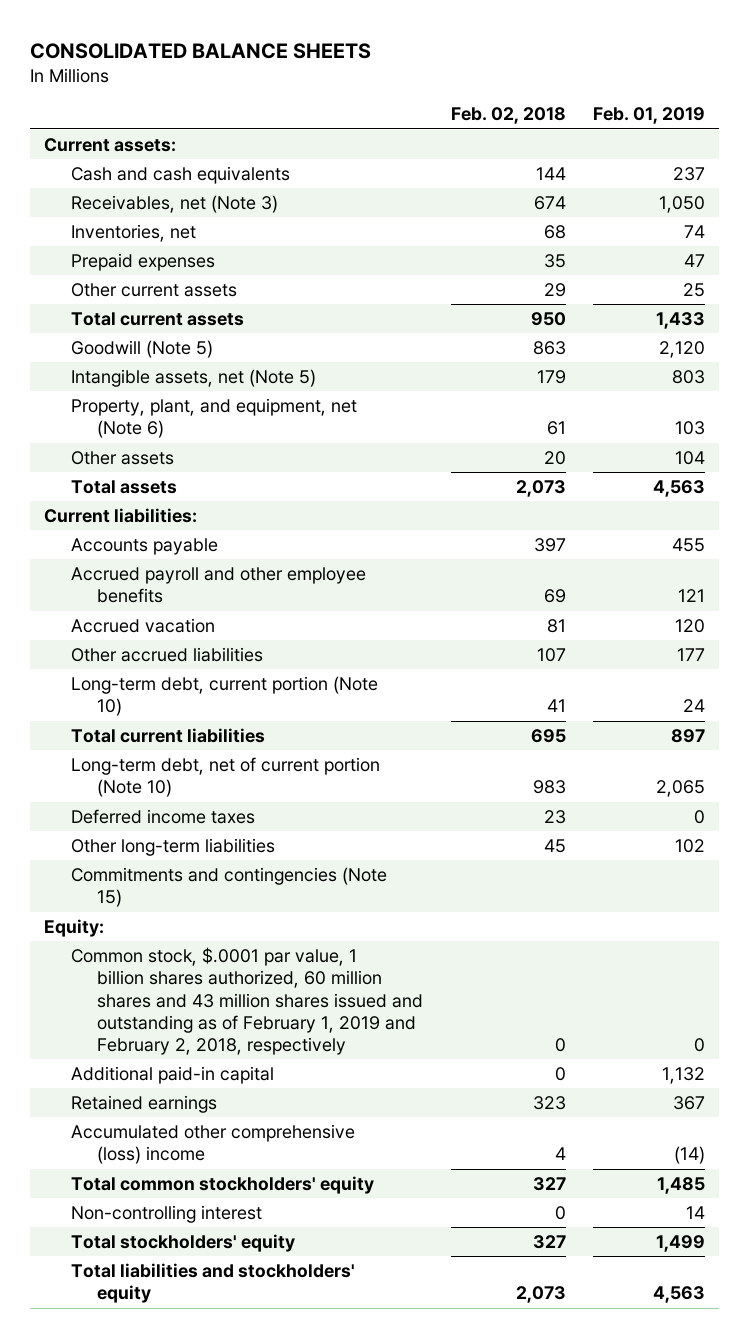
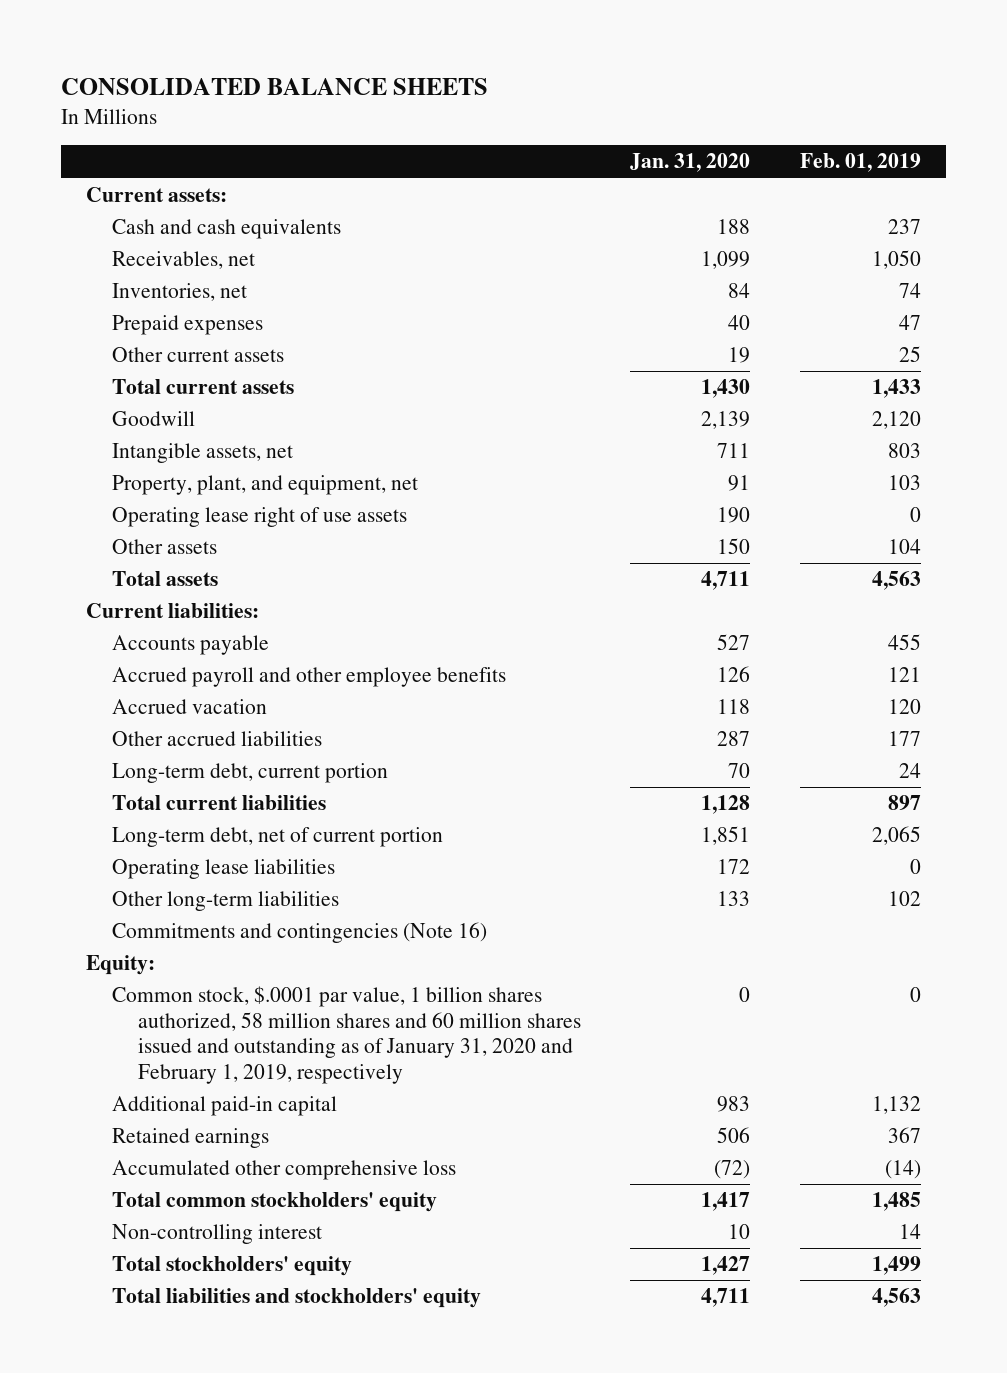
[450,107,566,125] Feb. 02, 2018 -> none
none -> [630,153,751,173] Jan. 31, 2020
[70,194,278,213] Receivables, net (Note 3) -> [111,251,255,270] Receivables, net
[70,339,213,358] Goodwill (Note 5) -> [111,411,195,427] Goodwill
[70,368,316,387] Intangible assets, net (Note 5) -> [111,443,293,464] Intangible assets, net
[70,397,357,439] Property, plant, and equipment, net (Note 6) -> [111,475,418,496] Property, plant, and equipment, net
none -> [111,507,407,528] Operating lease right of use assets
[70,675,378,717] Long-term debt, current portion (Note 10) -> [111,763,388,784] Long-term debt, current portion
[70,808,255,824] Deferred income taxes -> none
[70,756,380,798] Long-term debt, net of current portion (Note 10) -> [111,827,443,848] Long-term debt, net of current portion
none -> [111,859,335,880] Operating lease liabilities
[70,866,387,908] Commitments and contingencies (Note 15) -> [111,922,487,944] Commitments and contingencies (Note 16)
[70,946,424,1056] Common stock, $.0001 par value, 1 billion shares authorized, 60 million shares and 43 million shares issued and outstanding as of February 1, 2019 and February 2, 2018, respectively -> [111,986,581,1084] Common stock, $.0001 par value, 1 billion shares authorized, 58 million shares and 60 million shares issued and outstanding as of January 31, 2020 and February 1, 2019, respectively
[70,1123,355,1165] Accumulated other comprehensive (loss) income -> [111,1160,456,1181] Accumulated other comprehensive loss

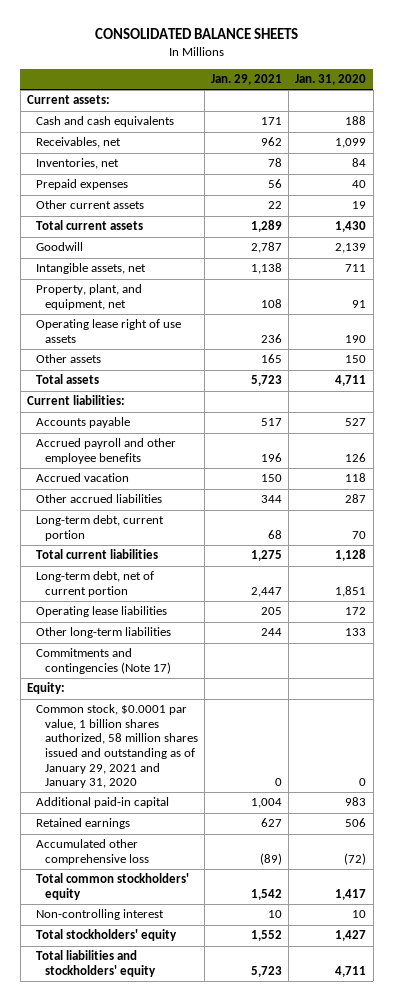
[800,153,922,173] Feb. 01, 2019 -> none
none -> [211,74,283,86] Jan. 29, 2021
[111,922,487,944] Commitments and contingencies (Note 16) -> [35,648,171,674] Commitments and contingencies (Note 17)
[111,986,581,1084] Common stock, $.0001 par value, 1 billion shares authorized, 58 million shares and 60 million shares issued and outstanding as of January 31, 2020 and February 1, 2019, respectively -> [35,704,198,789] Common stock, $0.0001 par value, 1 billion shares authorized, 58 million shares issued and outstanding as of January 29, 2021 and January 31, 2020

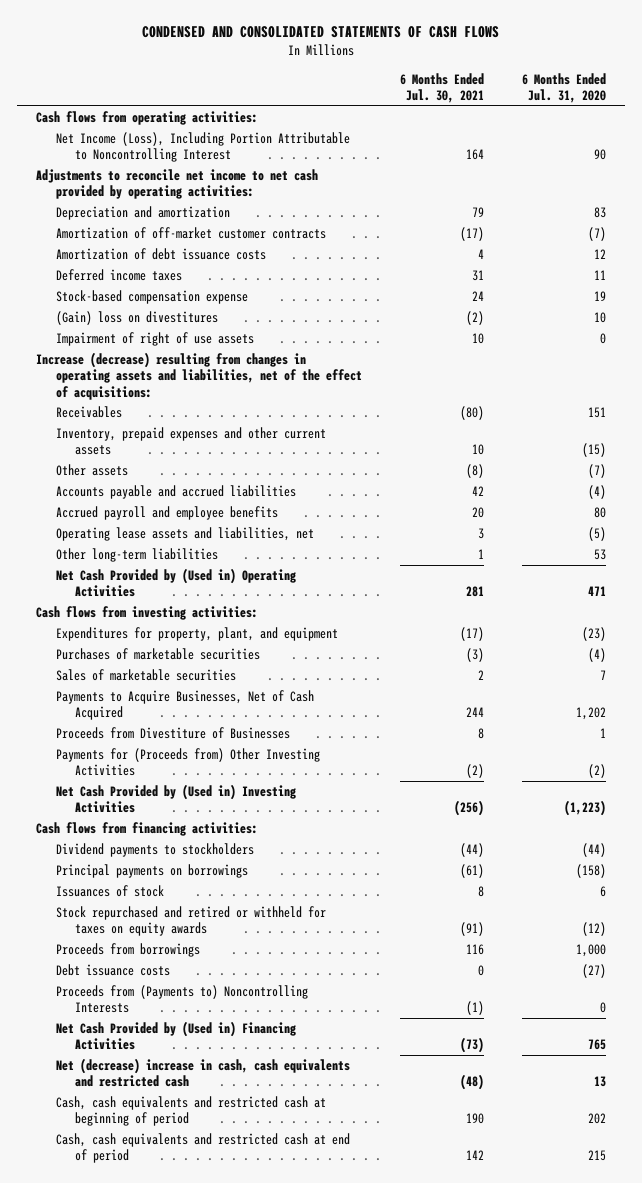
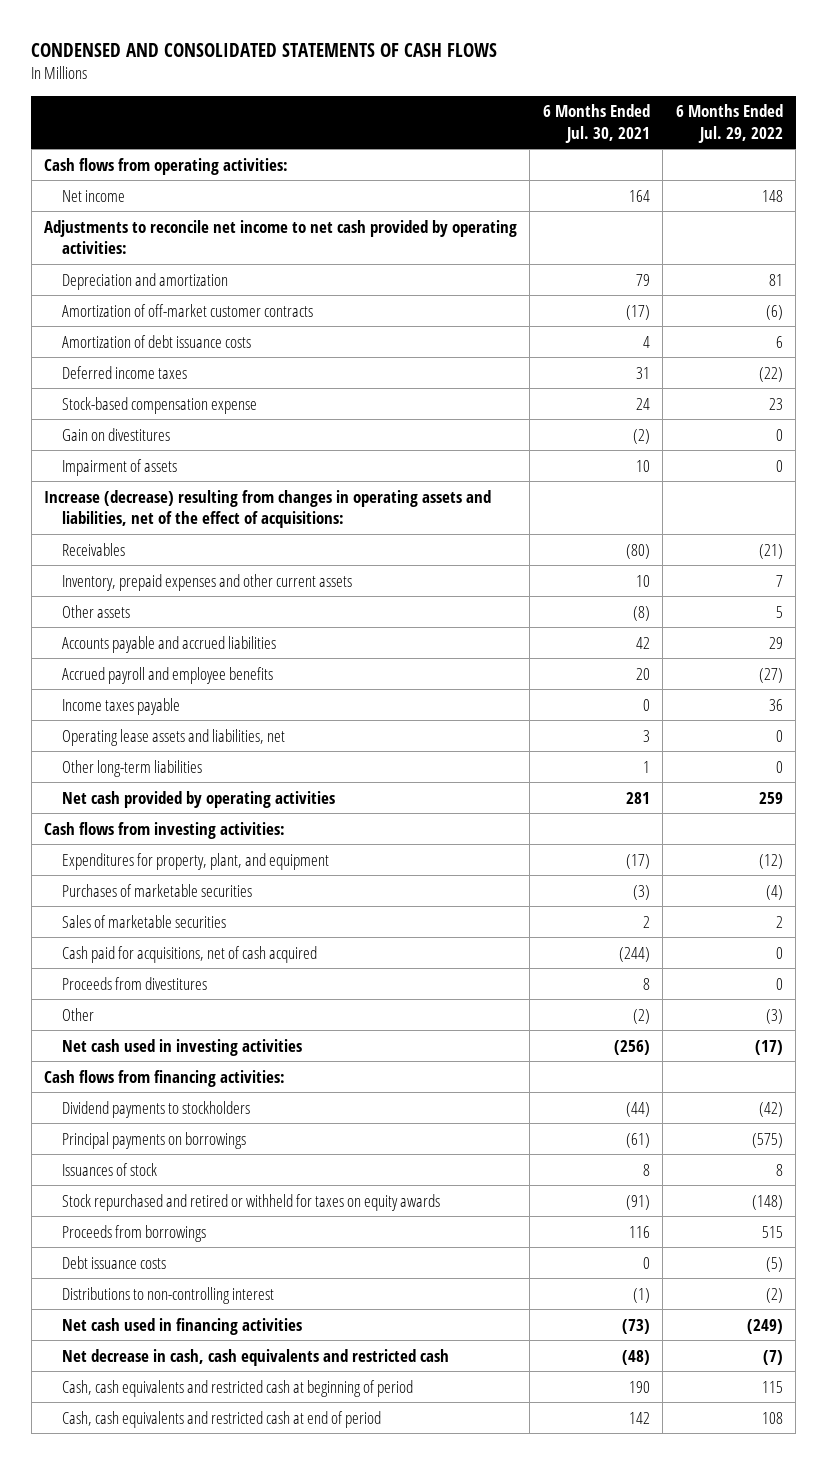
[522,72,607,103] 6 Months Ended Jul. 31, 2020 -> none
none -> [675,104,783,143] 6 Months Ended Jul. 29, 2022
[55,132,350,163] Net Income (Loss), Including Portion Attributable to Noncontrolling Interest -> [61,189,125,202] Net income
[55,311,218,326] (Gain) loss on divestitures -> [61,427,170,441] Gain on divestitures
[55,332,254,347] Impairment of right of use assets -> [61,458,177,476] Impairment of assets
none -> [61,697,180,715] Income taxes payable
[55,568,296,598] Net Cash Provided by (Used in) Operating Activities -> [61,790,335,808] Net cash provided by operating activities
[55,690,314,721] Payments to Acquire Businesses, Net of Cash Acquired -> [61,945,317,963] Cash paid for acquisitions, net of cash acquired
[465,707,484,718] 244 -> [618,946,650,962] (244)
[55,727,290,740] Proceeds from Divestiture of Businesses -> [61,976,207,990] Proceeds from divestitures
[55,748,320,777] Payments for (Proceeds from) Other Investing Activities -> [61,1007,94,1021] Other
[55,784,296,814] Net Cash Provided by (Used in) Investing Activities -> [61,1038,302,1056] Net cash used in investing activities
[55,985,308,1014] Proceeds from (Payments to) Noncontrolling Interests -> [61,1286,274,1304] Distributions to non-controlling interest
[55,1021,296,1051] Net Cash Provided by (Used in) Financing Activities -> [61,1317,302,1335] Net cash used in financing activities
[55,1058,350,1088] Net (decrease) increase in cash, cash equivalents and restricted cash -> [61,1348,449,1366] Net decrease in cash, cash equivalents and restricted cash

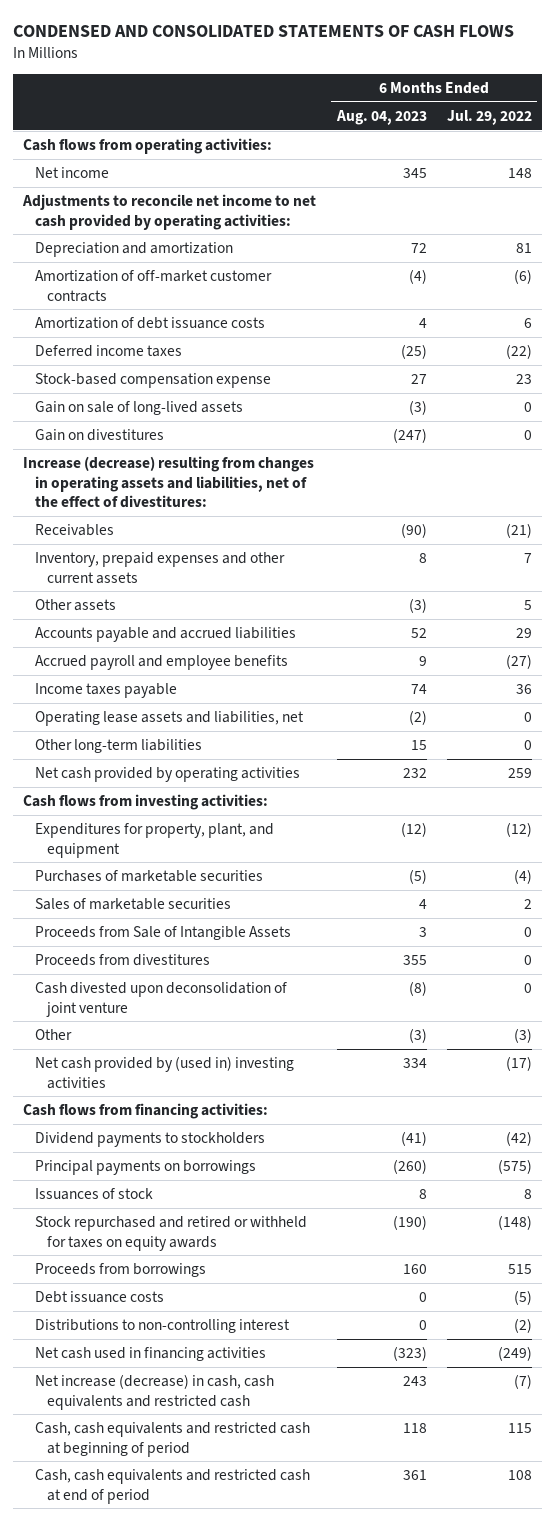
[542,104,650,143] 6 Months Ended Jul. 30, 2021 -> none
none -> [335,109,427,125] Aug. 04, 2023
none -> [34,401,243,416] Gain on sale of long-lived assets
[61,458,177,476] Impairment of assets -> none
[43,489,491,528] Increase (decrease) resulting from changes in operating assets and liabilities, net of the effect of acquisitions: -> [22,456,314,509] Increase (decrease) resulting from changes in operating assets and liabilities, net of the effect of divestitures:
[61,945,317,963] Cash paid for acquisitions, net of cash acquired -> none
none -> [34,926,291,941] Proceeds from Sale of Intangible Assets
none -> [34,982,287,1017] Cash divested upon deconsolidation of joint venture
[61,1038,302,1056] Net cash used in investing activities -> [34,1056,294,1089] Net cash provided by (used in) investing activities
[61,1348,449,1366] Net decrease in cash, cash equivalents and restricted cash -> [34,1374,274,1410] Net increase (decrease) in cash, cash equivalents and restricted cash

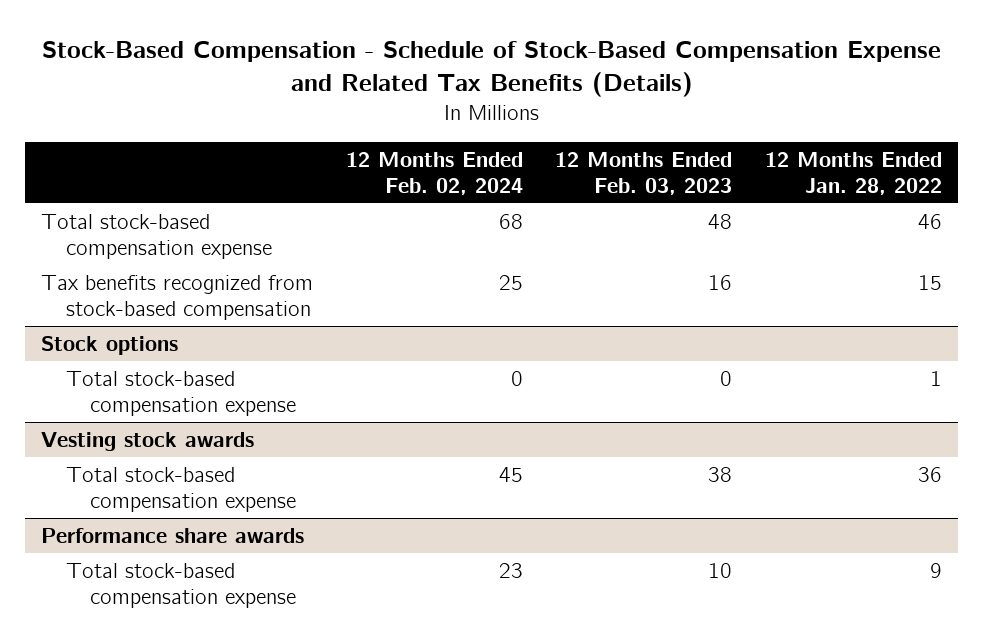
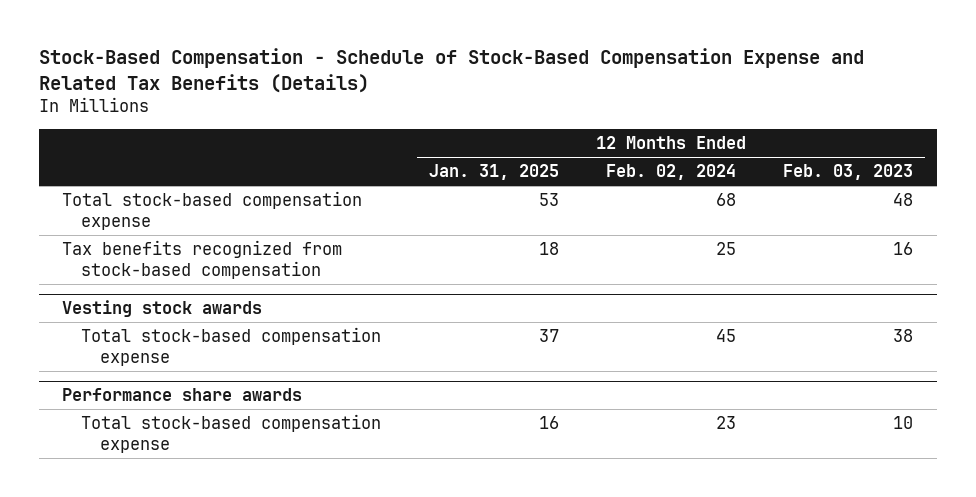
[764,151,942,195] 12 Months Ended Jan. 28, 2022 -> none
none -> [428,164,559,181] Jan. 31, 2025
[41,336,179,356] Stock options -> none
[65,371,296,416] Total stock-based compensation expense -> none

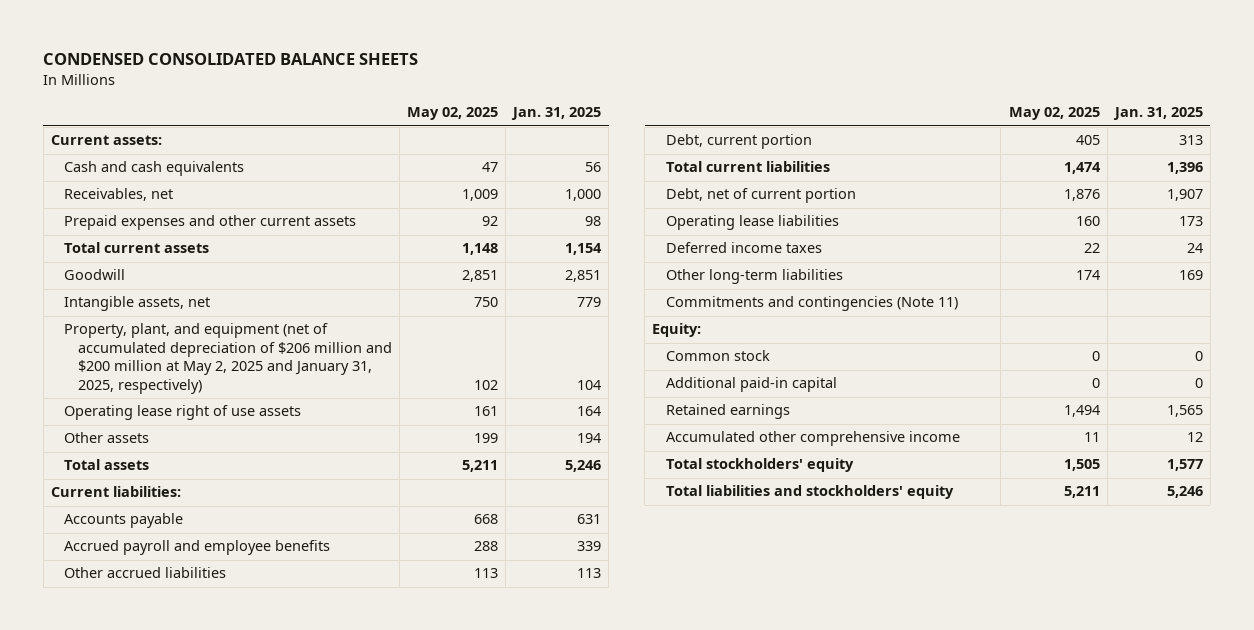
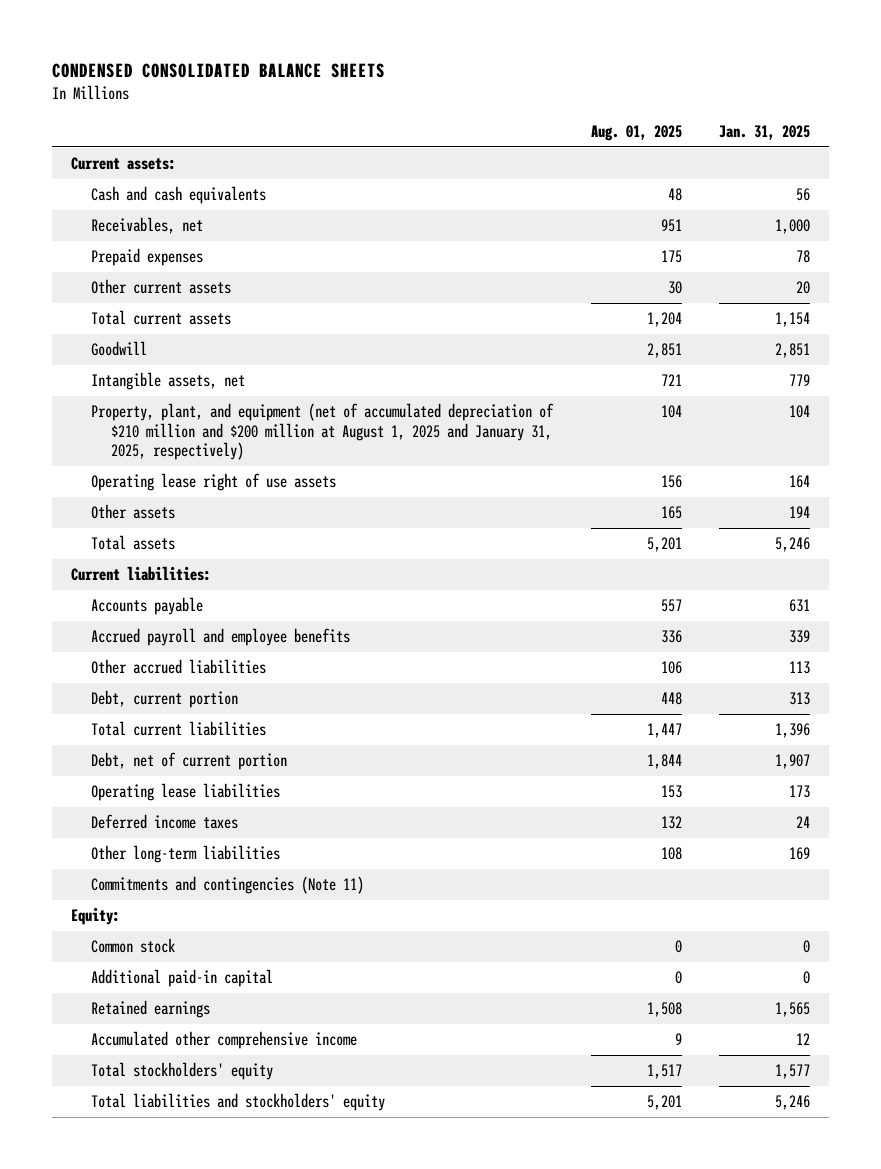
[407,107,499,121] May 02, 2025 -> none
none -> [590,124,682,141] Aug. 01, 2025
none -> [91,248,204,267] Prepaid expenses
[64,215,357,231] Prepaid expenses and other current assets -> [91,279,232,295] Other current assets
[585,216,602,227] 98 -> [796,281,811,295] 20
[64,323,393,394] Property, plant, and equipment (net of accumulated depreciation of $206 million and $200 million at May 2, 2025 and January 31, 2025, respectively) -> [91,403,555,461] Property, plant, and equipment (net of accumulated depreciation of $210 million and $200 million at August 1, 2025 and January 31, 2025, respectively)

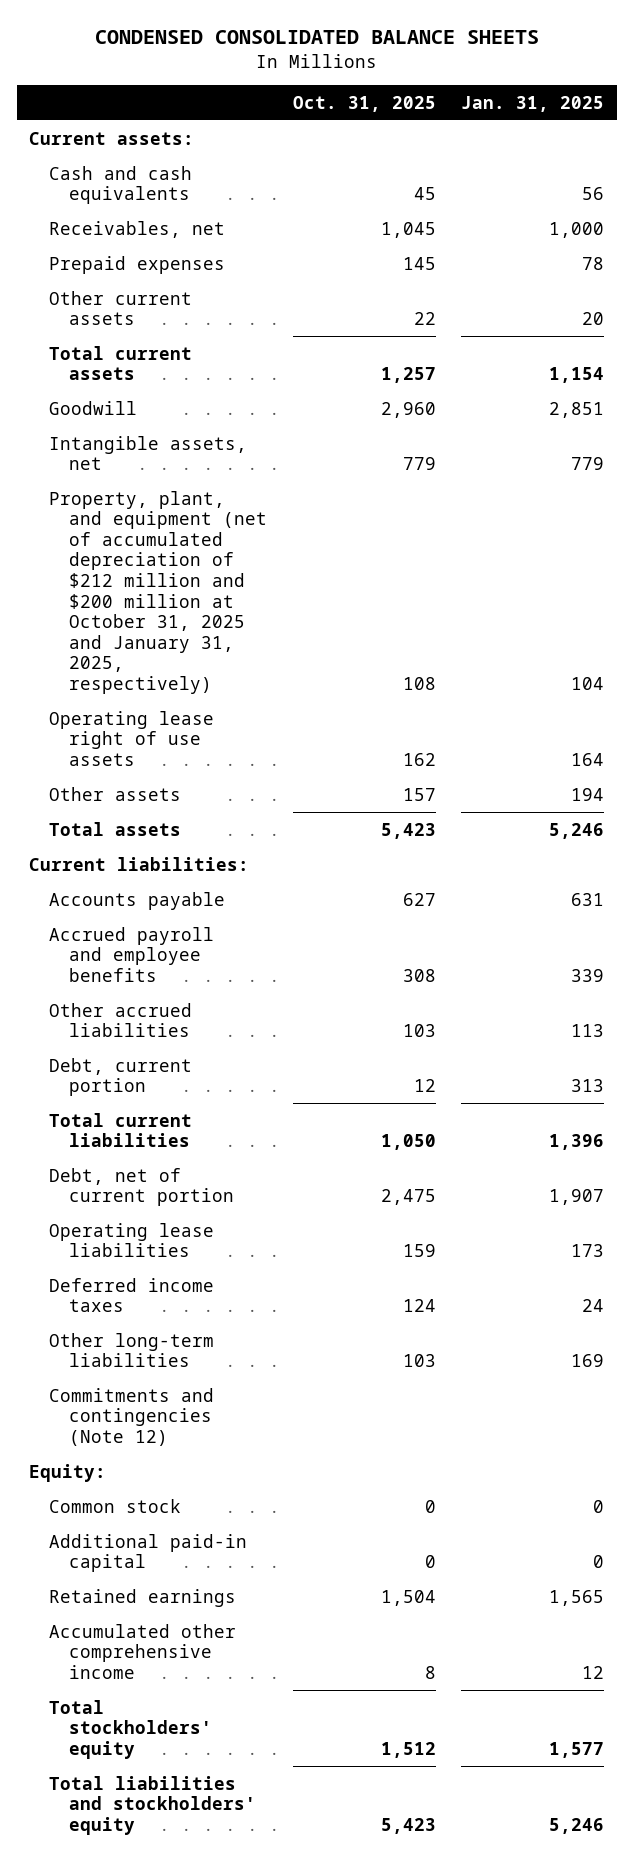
[590,124,682,141] Aug. 01, 2025 -> none
none -> [292,95,436,112] Oct. 31, 2025
[91,403,555,461] Property, plant, and equipment (net of accumulated depreciation of $210 million and $200 million at August 1, 2025 and January 31, 2025, respectively) -> [49,490,268,695] Property, plant, and equipment (net of accumulated depreciation of $212 million and $200 million at October 31, 2025 and January 31, 2025, respectively)
[91,876,365,895] Commitments and contingencies (Note 11) -> [49,1387,215,1446] Commitments and contingencies (Note 12)

